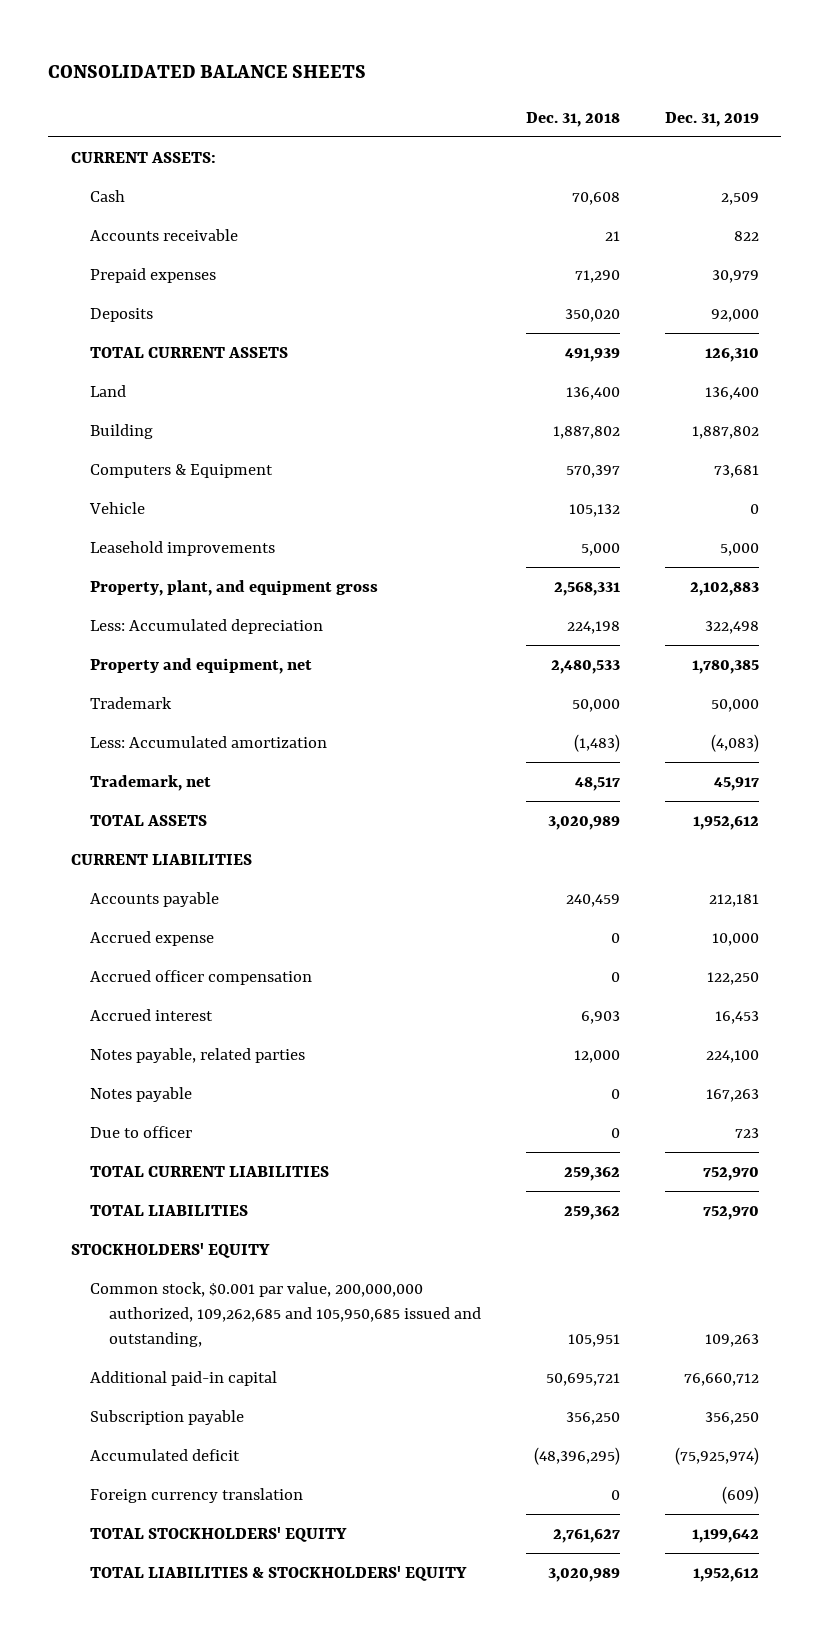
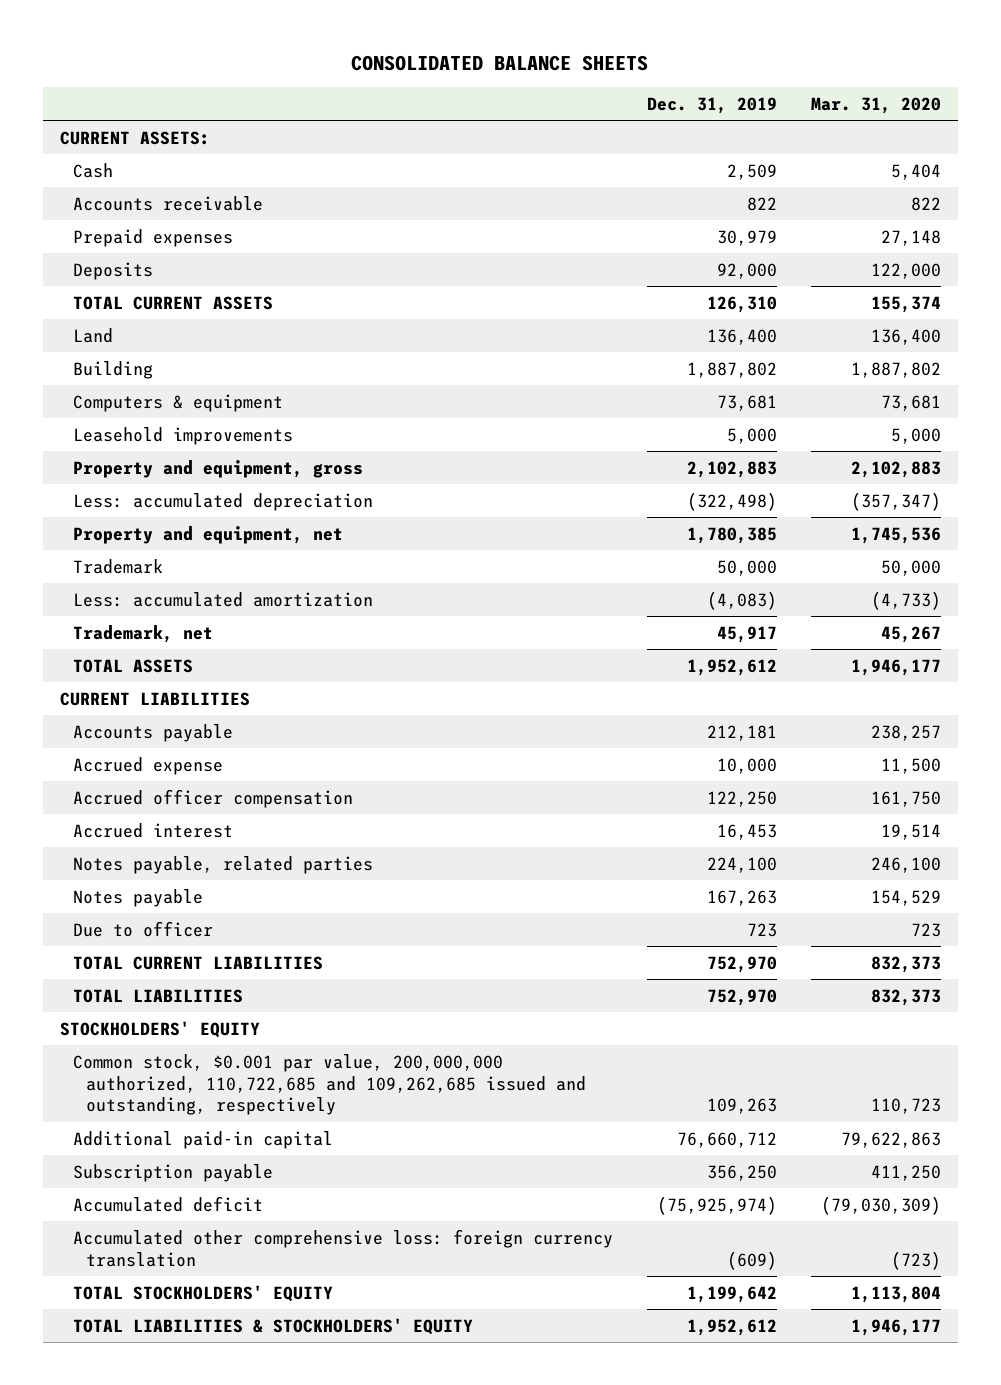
[525,111,620,127] Dec. 31, 2018 -> none
none -> [811,96,942,114] Mar. 31, 2020
[88,502,145,515] Vehicle -> none
[89,464,273,479] Computers & Equipment -> [72,393,283,412] Computers & equipment
[89,580,378,597] Property, plant, and equipment gross -> [72,459,363,478] Property and equipment, gross
[89,619,323,635] Less: Accumulated depreciation -> [72,492,373,511] Less: accumulated depreciation
[704,621,759,635] 322,498 -> [686,491,777,511] (322,498)
[89,736,327,749] Less: Accumulated amortization -> [72,591,373,607] Less: accumulated amortization
[89,1282,482,1347] Common stock, $0.001 par value, 200,000,000 authorized, 109,262,685 and 105,950,685 issued and outstanding, -> [72,1053,586,1116] Common stock, $0.001 par value, 200,000,000 authorized, 110,722,685 and 109,262,685 issued and outstanding, respectively
[89,1488,303,1504] Foreign currency translation -> none
none -> [72,1228,613,1267] Accumulated other comprehensive loss: foreign currency translation

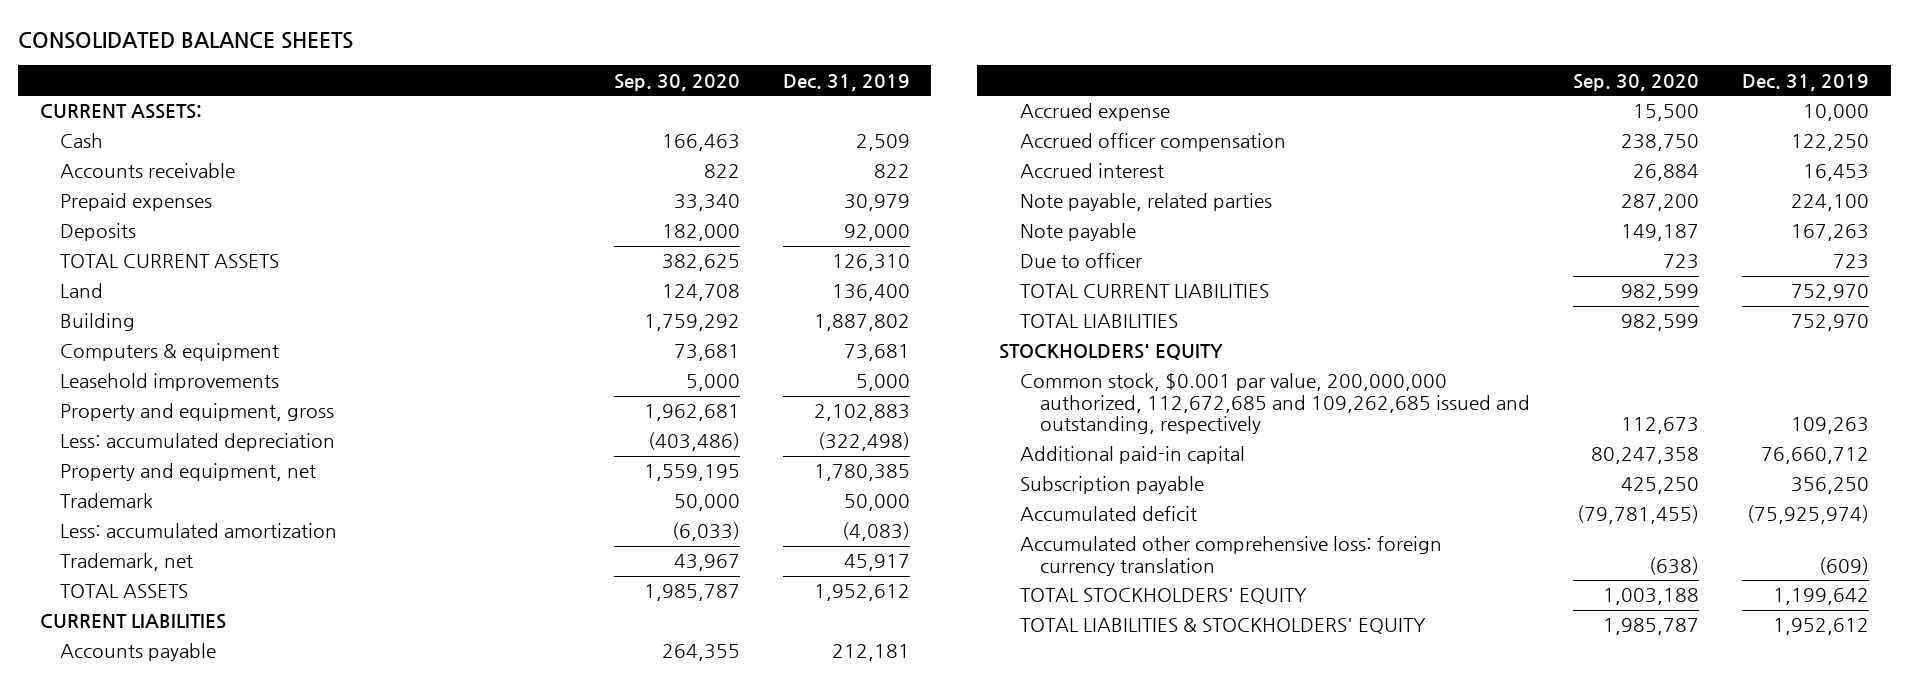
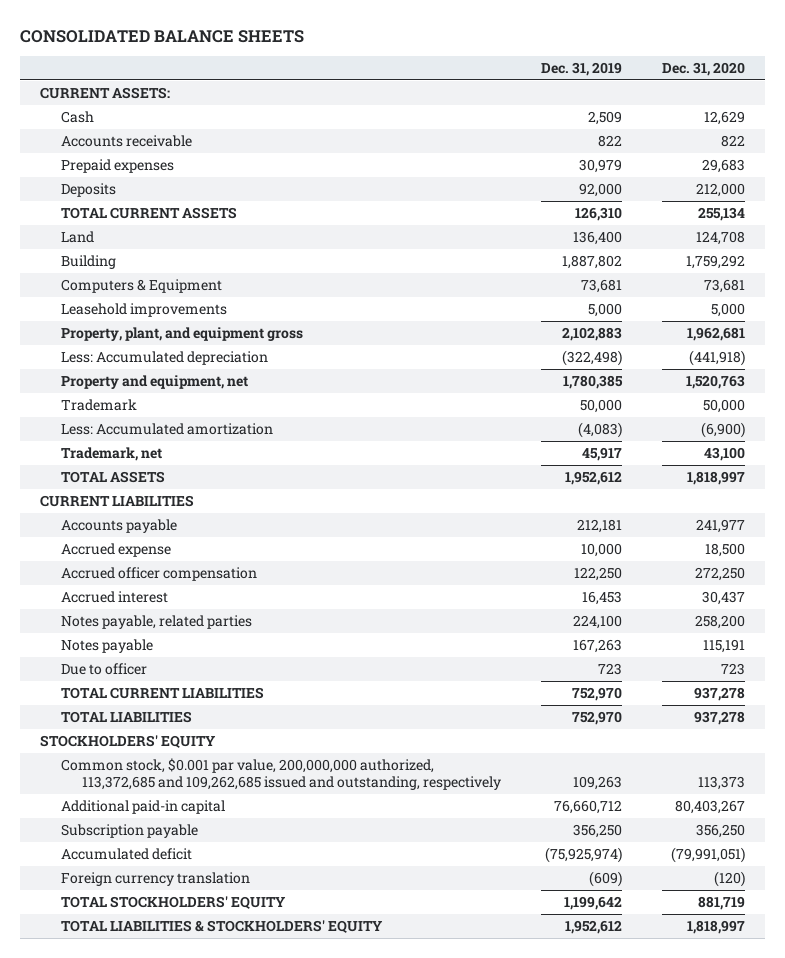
[613,73,740,91] Sep. 30, 2020 -> none
none -> [662,62,746,77] Dec. 31, 2020
[60,343,280,362] Computers & equipment -> [61,278,223,293] Computers & Equipment
[60,403,335,422] Property and equipment, gross -> [61,326,304,341] Property, plant, and equipment gross
[60,433,336,452] Less: accumulated depreciation -> [61,350,269,365] Less: Accumulated depreciation
[60,523,338,539] Less: accumulated amortization -> [61,422,274,435] Less: Accumulated amortization
[1019,193,1272,212] Note payable, related parties -> [61,614,253,629] Notes payable, related parties
[1019,223,1136,242] Note payable -> [61,638,154,653] Notes payable
[1019,373,1531,435] Common stock, $0.001 par value, 200,000,000 authorized, 112,672,685 and 109,262,685 issued and outstanding, respectively -> [61,757,502,790] Common stock, $0.001 par value, 200,000,000 authorized, 113,372,685 and 109,262,685 issued and outstanding, respectively
[1019,536,1442,576] Accumulated other comprehensive loss: foreign currency translation -> none
none -> [61,871,251,886] Foreign currency translation

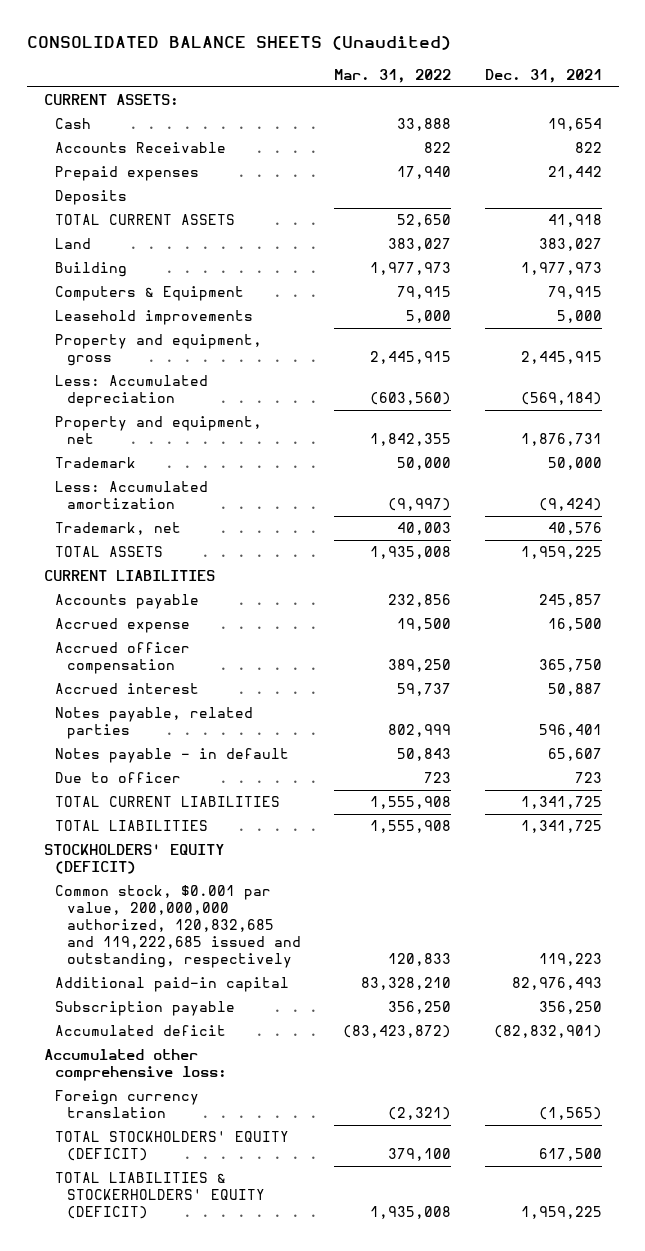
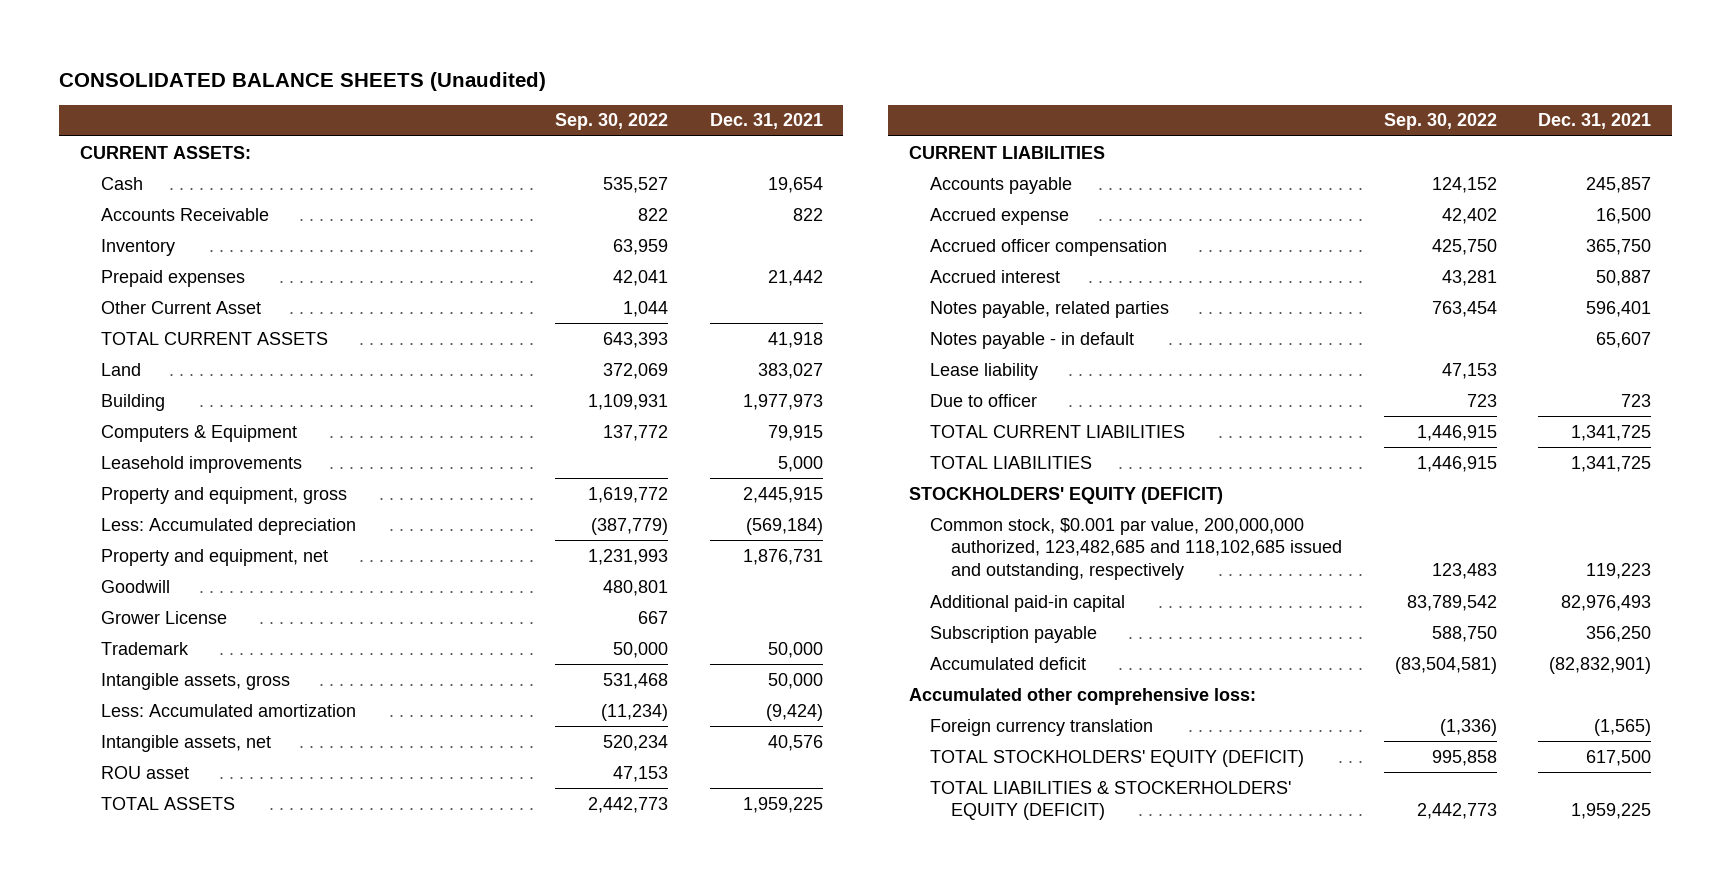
[334,68,452,83] Mar. 31, 2022 -> none
none -> [555,113,669,131] Sep. 30, 2022
none -> [101,238,176,256] Inventory
[55,190,128,206] Deposits -> none
none -> [101,300,262,314] Other Current Asset
none -> [101,579,171,593] Goodwill
none -> [101,610,228,624] Grower License
none -> [101,672,291,690] Intangible assets, gross
[55,522,182,536] Trademark, net -> [101,734,272,752] Intangible assets, net
none -> [101,765,190,779] ROU asset
none -> [929,362,1038,380] Lease liability
[55,885,301,969] Common stock, $0.001 par value, 200,000,000 authorized, 120,832,685 and 119,222,685 issued and outstanding, respectively -> [929,517,1343,580] Common stock, $0.001 par value, 200,000,000 authorized, 123,482,685 and 118,102,685 issued and outstanding, respectively

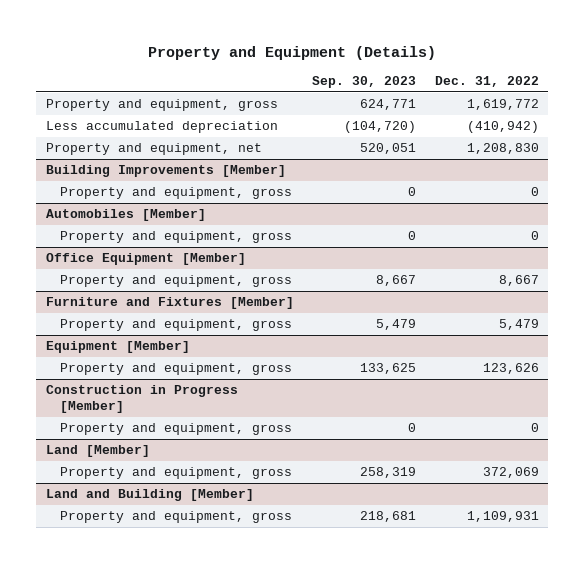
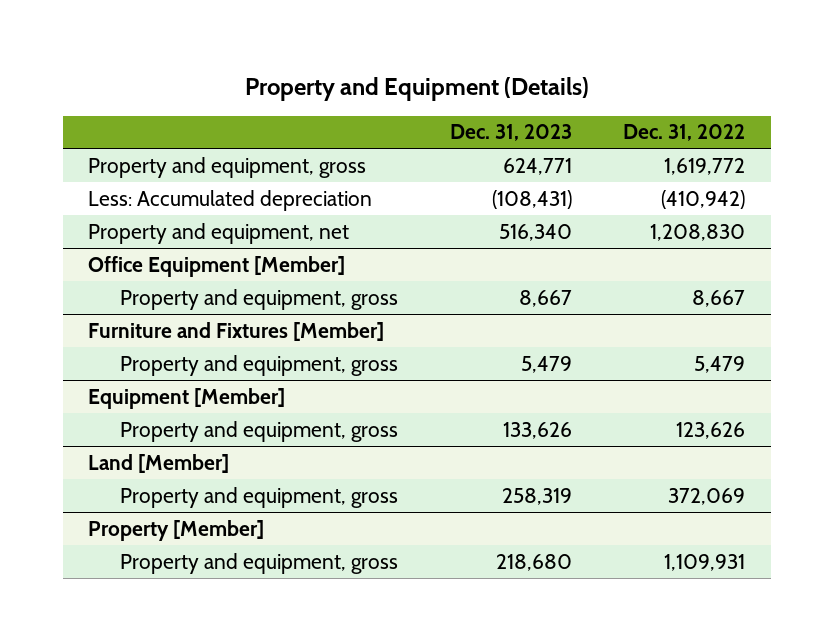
[312,76,417,89] Sep. 30, 2023 -> none
none -> [449,124,572,142] Dec. 31, 2023
[45,121,278,134] Less accumulated depreciation -> [88,189,373,211] Less: Accumulated depreciation
[45,165,286,178] Building Improvements [Member] -> none
[59,187,292,200] Property and equipment, gross -> none
[45,209,206,222] Automobiles [Member] -> none
[59,231,292,244] Property and equipment, gross -> none
[45,385,238,414] Construction in Progress [Member] -> none
[59,423,292,436] Property and equipment, gross -> none
[45,489,254,502] Land and Building [Member] -> [88,519,265,541] Property [Member]

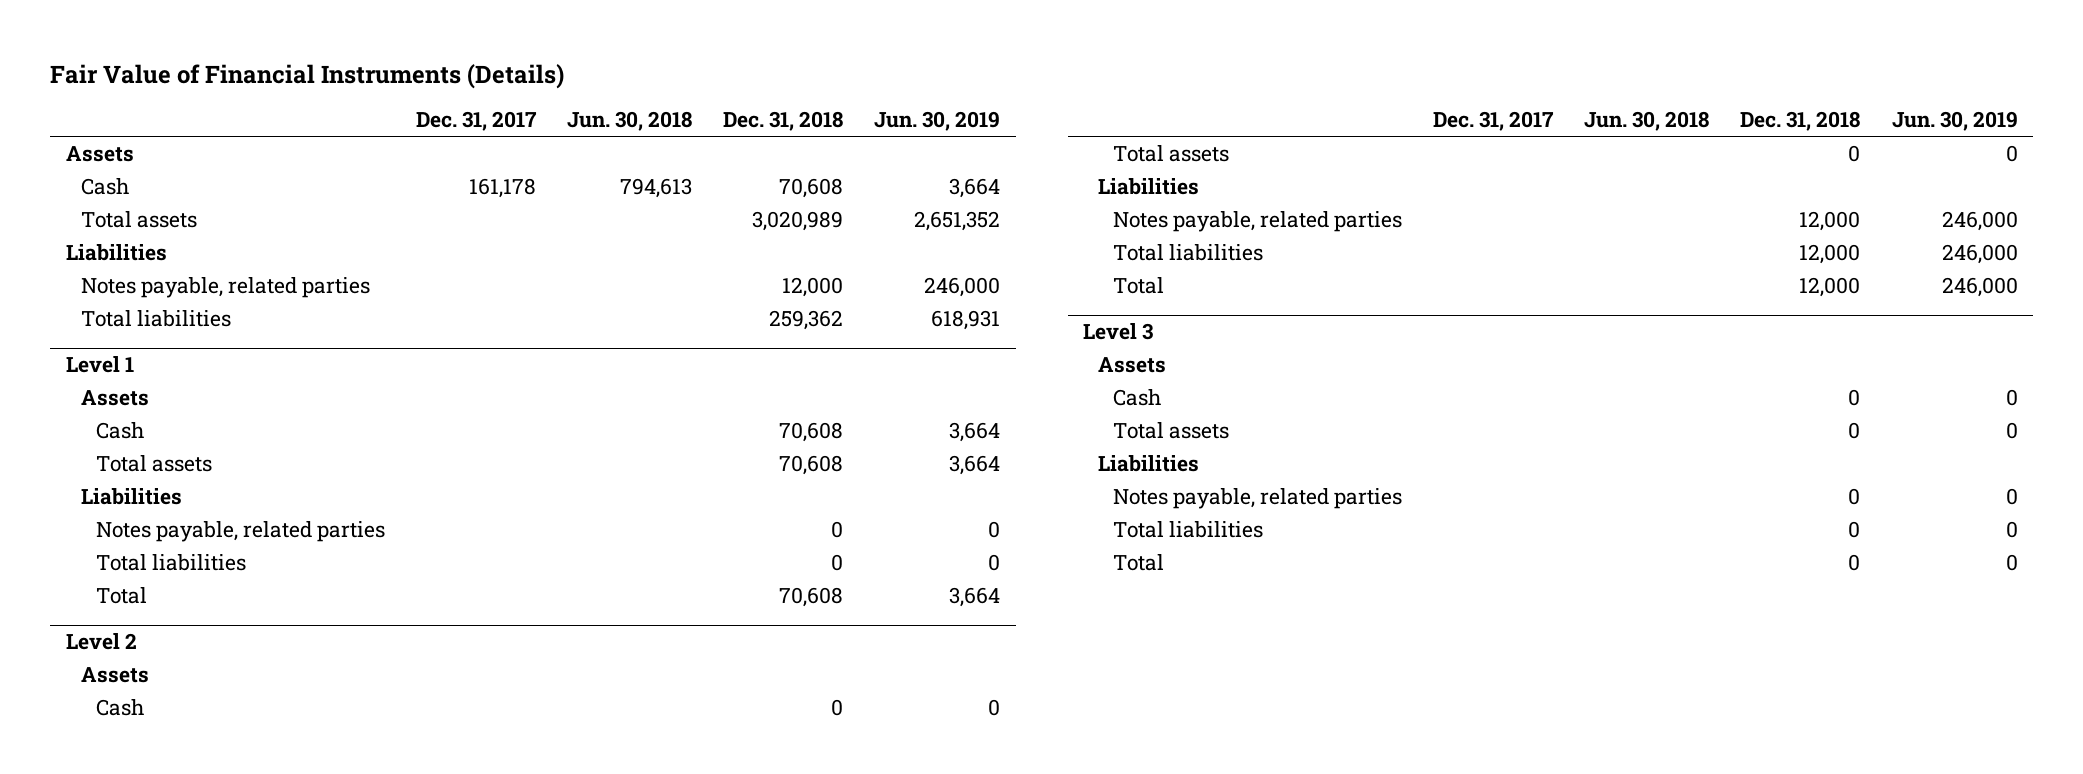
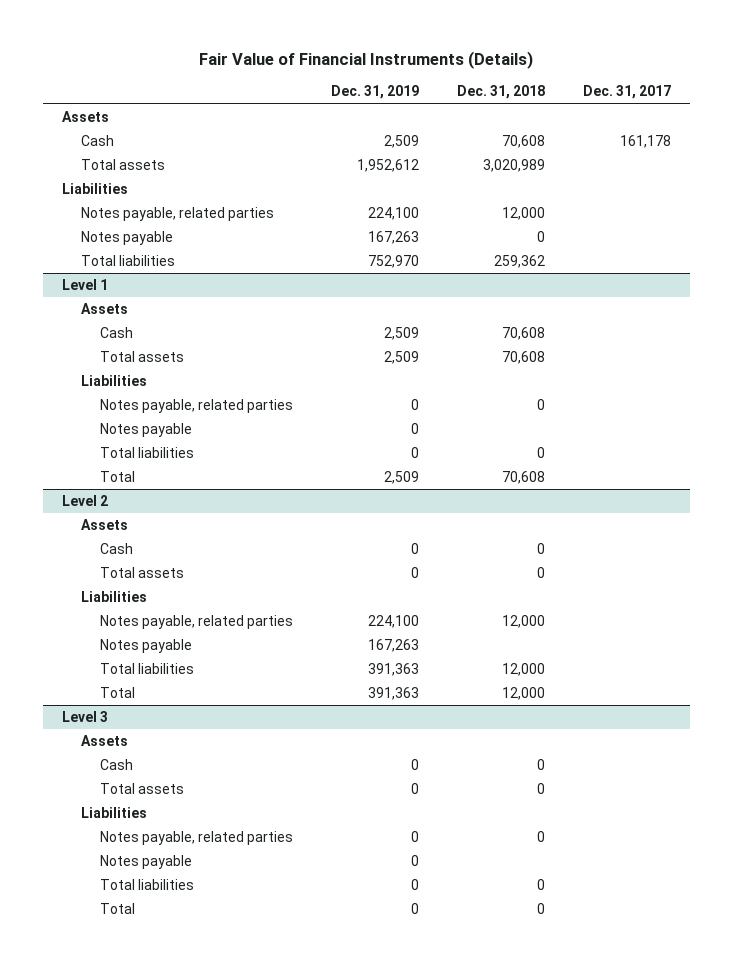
[567,111,693,132] Jun. 30, 2018 -> none
[874,111,1001,132] Jun. 30, 2019 -> none
none -> [331,85,420,100] Dec. 31, 2019
none -> [81,231,174,246] Notes payable
none -> [100,423,193,438] Notes payable
none -> [100,639,193,654] Notes payable
none -> [100,855,193,870] Notes payable

